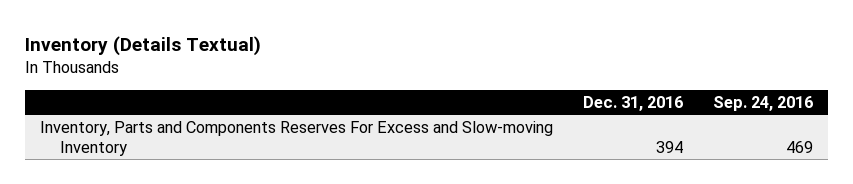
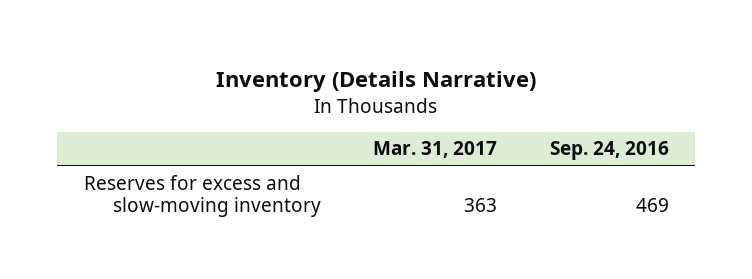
[24,35,261,56] Inventory (Details Textual) -> [216,71,537,93] Inventory (Details Narrative)
[582,96,683,112] Dec. 31, 2016 -> none
none -> [373,141,498,159] Mar. 31, 2017
[39,121,553,157] Inventory, Parts and Components Reserves For Excess and Slow-moving Inventory -> [83,174,321,217] Reserves for excess and slow-moving inventory

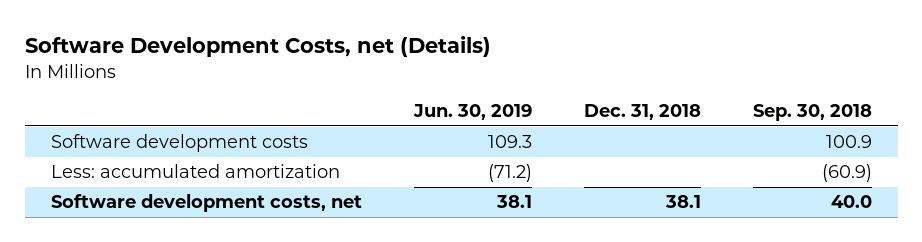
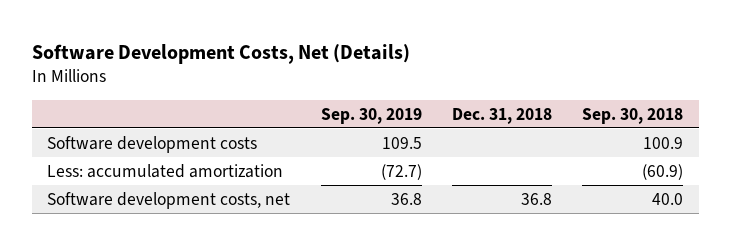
[24,36,491,58] Software Development Costs, net (Details) -> [31,43,410,64] Software Development Costs, Net (Details)
[412,104,532,121] Jun. 30, 2019 -> none
none -> [320,107,422,124] Sep. 30, 2019
[664,195,701,209] 38.1 -> [521,192,553,205] 36.8

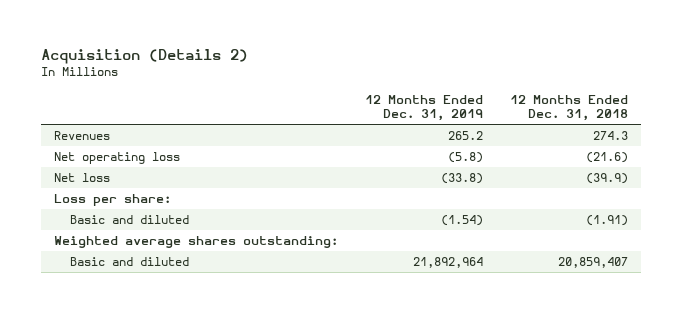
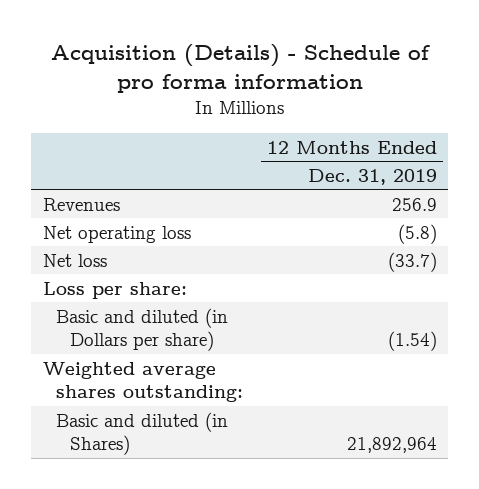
[41,48,249,64] Acquisition (Details 2) -> [50,44,430,94] Acquisition (Details) - Schedule of pro forma information
[509,94,628,122] 12 Months Ended Dec. 31, 2018 -> none
[448,131,484,141] 265.2 -> [391,197,437,211] 256.9
[441,173,484,185] (33.8) -> [387,251,437,272] (33.7)
[70,215,190,225] Basic and diluted -> [56,307,229,351] Basic and diluted (in Dollars per share)
[70,257,190,267] Basic and diluted -> [56,411,229,455] Basic and diluted (in Shares)

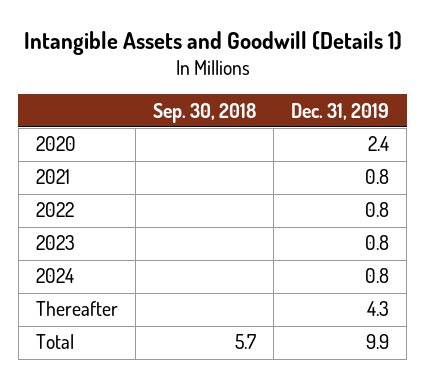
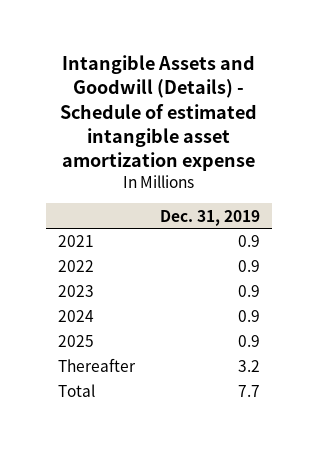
[23,30,402,55] Intangible Assets and Goodwill (Details 1) -> [60,55,258,171] Intangible Assets and Goodwill (Details) - Schedule of estimated intangible asset amortization expense
[153,102,257,123] Sep. 30, 2018 -> none
[36,136,77,152] 2020 -> none
[365,169,390,185] 0.8 -> [238,235,261,248] 0.9
[365,202,390,218] 0.8 -> [238,260,261,273] 0.9
[365,235,390,251] 0.8 -> [238,285,261,298] 0.9
[365,268,390,284] 0.8 -> [238,310,261,323] 0.9
none -> [58,335,95,348] 2025
[367,301,390,317] 4.3 -> [238,360,261,373] 3.2
[366,334,390,350] 9.9 -> [238,385,261,398] 7.7

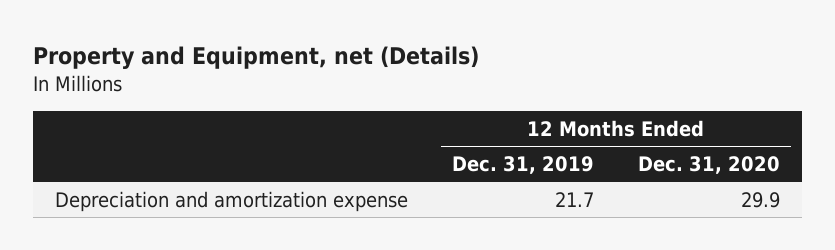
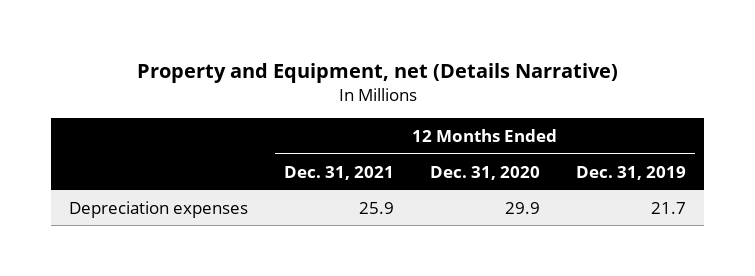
[33,46,480,70] Property and Equipment, net (Details) -> [136,63,618,84] Property and Equipment, net (Details Narrative)
none -> [284,165,395,180] Dec. 31, 2021
[55,190,409,212] Depreciation and amortization expense -> [69,200,249,218] Depreciation expenses

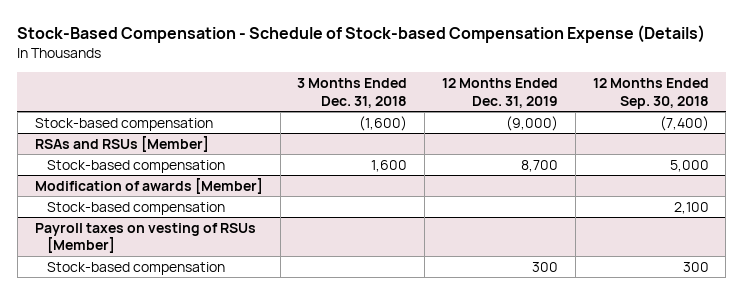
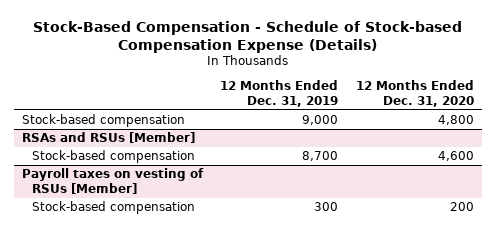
[297,78,408,108] 3 Months Ended Dec. 31, 2018 -> none
[592,78,709,109] 12 Months Ended Sep. 30, 2018 -> none
none -> [355,80,474,107] 12 Months Ended Dec. 31, 2020
[505,115,558,131] (9,000) -> [302,115,339,126] 9,000
[34,177,263,194] Modification of awards [Member] -> none
[47,201,226,215] Stock-based compensation -> none

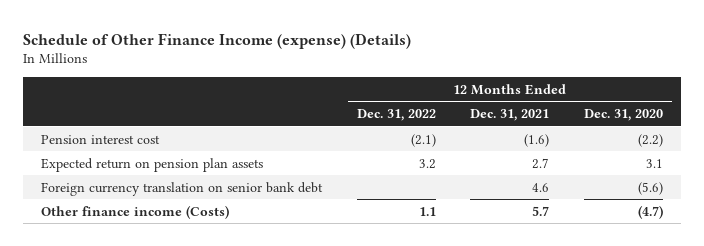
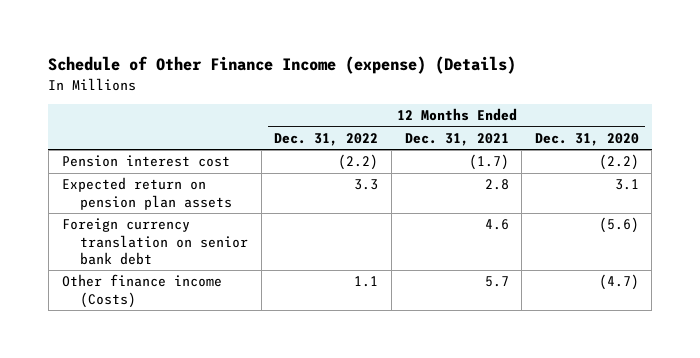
[410,133,436,147] (2.1) -> [338,154,379,171] (2.2)
[524,133,550,147] (1.6) -> [468,154,509,171] (1.7)
[418,158,436,169] 3.2 -> [354,179,379,191] 3.3
[532,157,550,169] 2.7 -> [484,179,509,191] 2.8

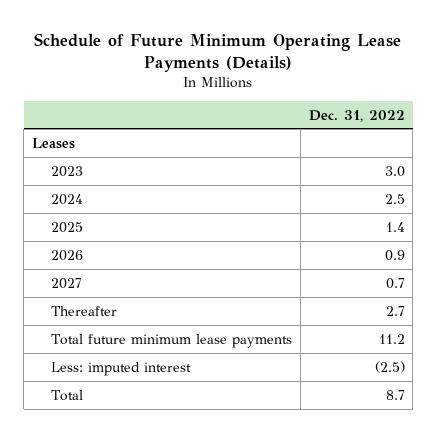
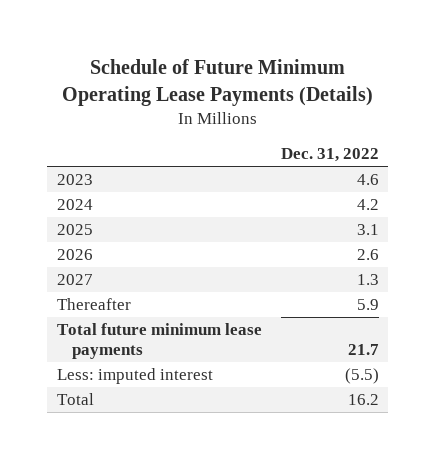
[31,137,75,149] Leases -> none
[384,165,405,177] 3.0 -> [356,174,379,186] 4.6
[384,193,405,204] 2.5 -> [356,199,379,211] 4.2
[385,221,405,232] 1.4 -> [356,224,379,236] 3.1
[384,249,405,261] 0.9 -> [356,249,379,261] 2.6
[385,277,405,289] 0.7 -> [356,274,379,286] 1.3
[385,305,405,316] 2.7 -> [356,299,379,311] 5.9
[378,333,405,344] 11.2 -> [347,344,379,356] 21.7
[374,360,405,373] (2.5) -> [344,368,379,385] (5.5)
[385,389,405,400] 8.7 -> [347,394,379,406] 16.2

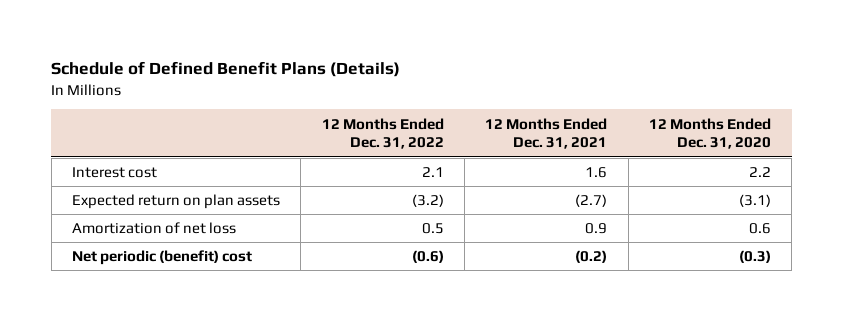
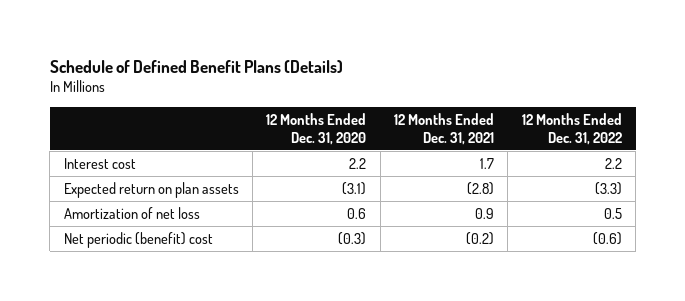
[421,167,444,178] 2.1 -> [604,157,622,169] 2.2
[585,167,608,179] 1.6 -> [480,157,495,169] 1.7
[411,194,444,208] (3.2) -> [594,181,622,195] (3.3)
[575,194,608,208] (2.7) -> [467,181,495,195] (2.8)

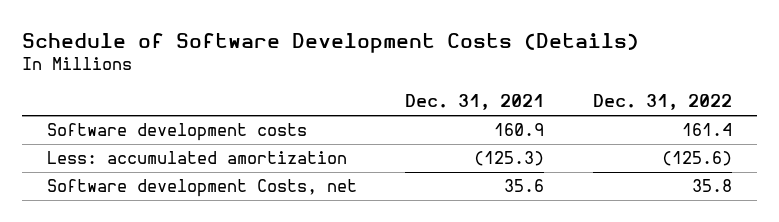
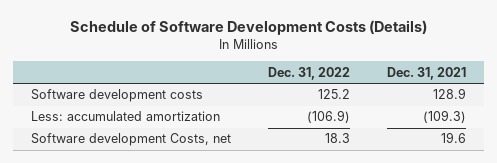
[494,123,545,137] 160.9 -> [432,88,466,100] 128.9
[682,123,733,137] 161.4 -> [318,89,351,100] 125.2
[474,151,545,167] (125.3) -> [422,110,466,124] (109.3)
[662,151,733,167] (125.6) -> [307,110,351,124] (106.9)
[504,179,545,193] 35.6 -> [440,132,466,144] 19.6
[692,179,733,193] 35.8 -> [325,133,351,144] 18.3

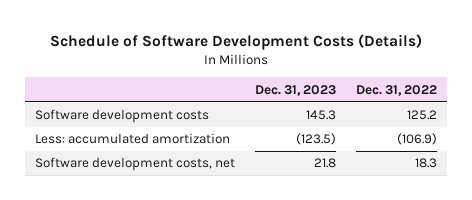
[386,66,466,80] Dec. 31, 2021 -> none
none -> [254,84,336,96] Dec. 31, 2023
[31,133,232,147] Software development Costs, net -> [34,157,235,172] Software development costs, net

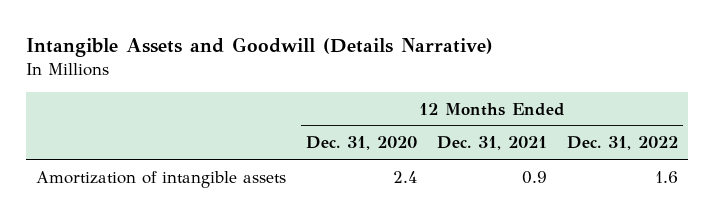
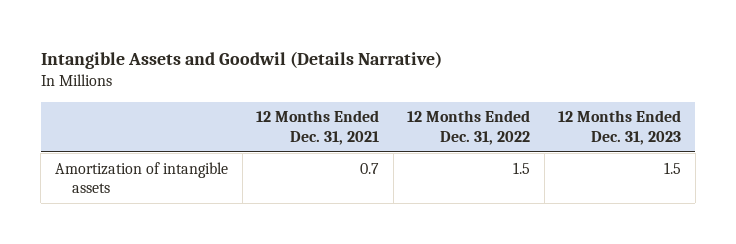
[25,37,493,58] Intangible Assets and Goodwill (Details Narrative) -> [40,51,442,70] Intangible Assets and Goodwil (Details Narrative)
[305,136,417,151] Dec. 31, 2020 -> none
none -> [558,110,682,145] 12 Months Ended Dec. 31, 2023
[521,170,547,184] 0.9 -> [360,162,380,174] 0.7
[654,170,678,183] 1.6 -> [513,161,531,174] 1.5

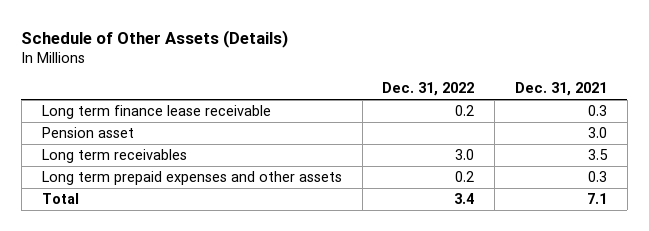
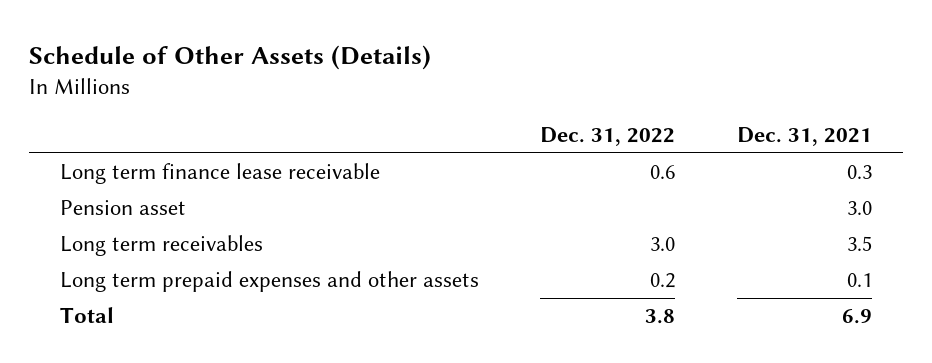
[455,105,475,117] 0.2 -> [650,165,676,180] 0.6
[588,171,608,183] 0.3 -> [847,273,873,288] 0.1
[454,193,475,205] 3.4 -> [645,309,676,325] 3.8
[587,193,608,205] 7.1 -> [842,309,873,325] 6.9

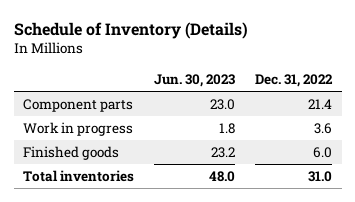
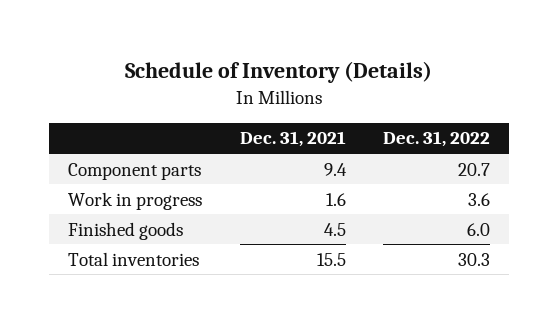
[154,74,236,88] Jun. 30, 2023 -> none
none -> [239,131,346,148] Dec. 31, 2021
[307,98,332,109] 21.4 -> [458,162,491,176] 20.7
[307,170,332,182] 31.0 -> [458,252,491,266] 30.3

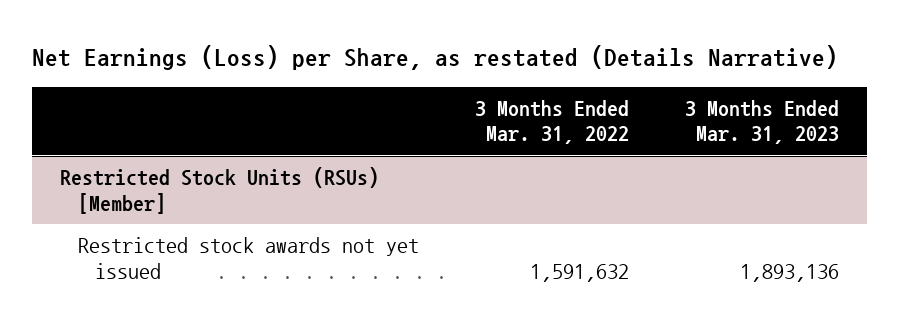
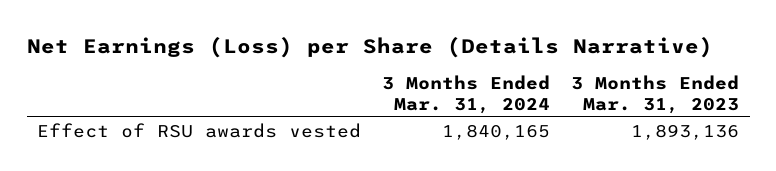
[31,45,838,71] Net Earnings (Loss) per Share, as restated (Details Narrative) -> [26,37,713,59] Net Earnings (Loss) per Share (Details Narrative)
[474,99,629,145] 3 Months Ended Mar. 31, 2022 -> none
none -> [382,74,551,114] 3 Months Ended Mar. 31, 2024
[59,167,379,214] Restricted Stock Units (RSUs) [Member] -> none
[77,237,419,279] Restricted stock awards not yet issued -> [37,122,362,138] Effect of RSU awards vested

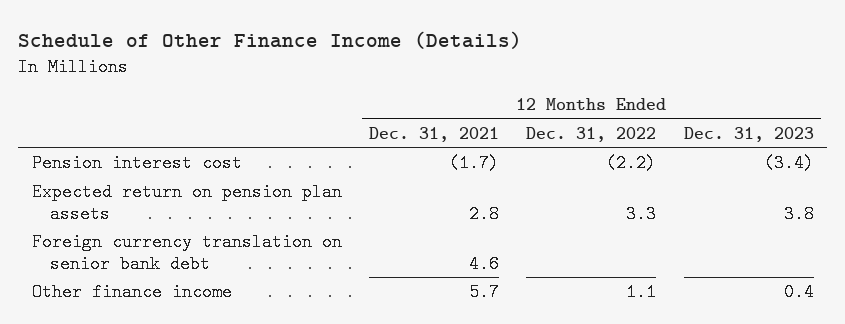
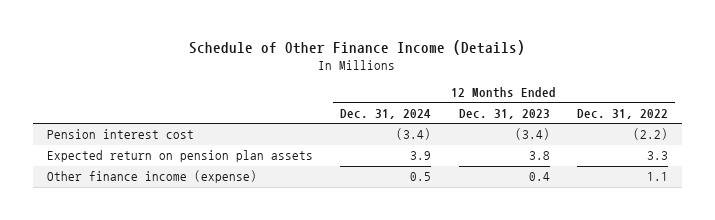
[369,126,500,142] Dec. 31, 2021 -> none
none -> [340,108,432,119] Dec. 31, 2024
[31,232,342,273] Foreign currency translation on senior bank debt -> none
[31,282,232,301] Other finance income -> [46,170,257,184] Other finance income (expense)

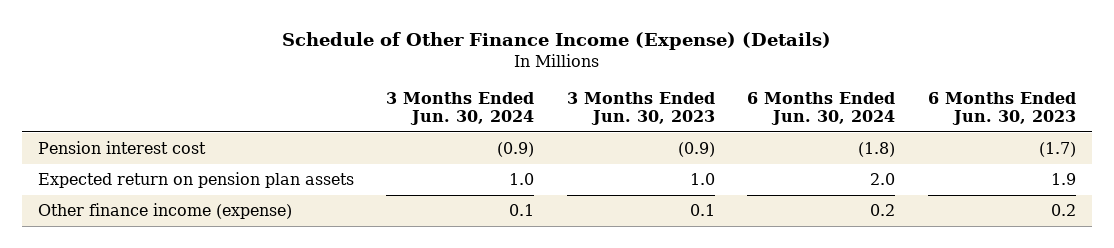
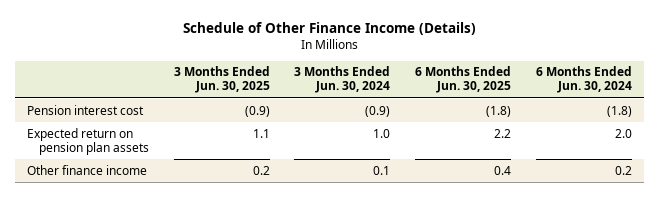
[281,32,831,51] Schedule of Other Finance Income (Expense) (Details) -> [182,22,476,36] Schedule of Other Finance Income (Details)
[566,91,715,126] 3 Months Ended Jun. 30, 2023 -> none
[927,91,1076,126] 6 Months Ended Jun. 30, 2023 -> none
none -> [173,66,270,94] 3 Months Ended Jun. 30, 2025
none -> [415,66,512,94] 6 Months Ended Jun. 30, 2025
[37,203,292,220] Other finance income (expense) -> [27,164,148,175] Other finance income

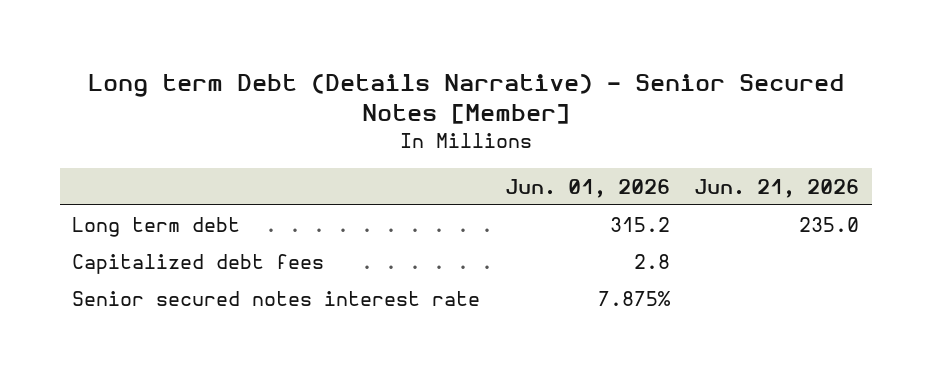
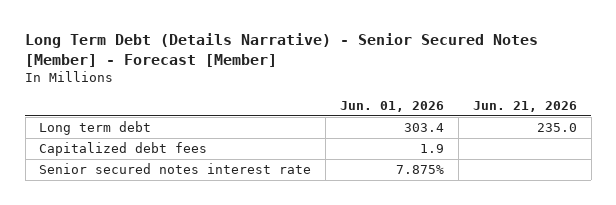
[87,73,844,125] Long term Debt (Details Narrative) - Senior Secured Notes [Member] -> [25,32,539,67] Long Term Debt (Details Narrative) - Senior Secured Notes [Member] - Forecast [Member]
[609,217,670,233] 315.2 -> [404,123,445,133] 303.4
[633,254,670,270] 2.8 -> [420,144,445,154] 1.9

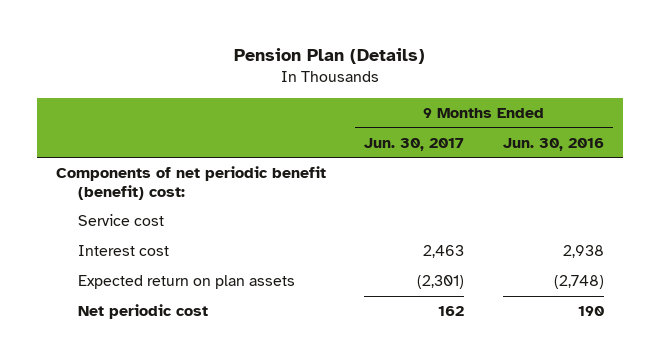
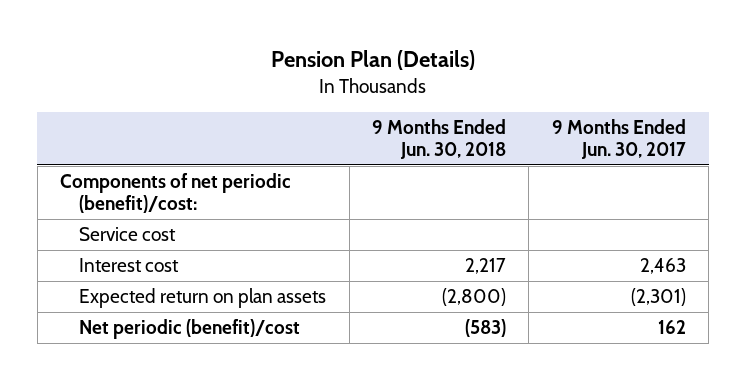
[502,137,604,151] Jun. 30, 2016 -> none
none -> [372,119,507,160] 9 Months Ended Jun. 30, 2018
[55,166,326,200] Components of net periodic benefit (benefit) cost: -> [60,173,292,214] Components of net periodic (benefit)/cost:
[78,304,209,320] Net periodic cost -> [79,319,301,340] Net periodic (benefit)/cost

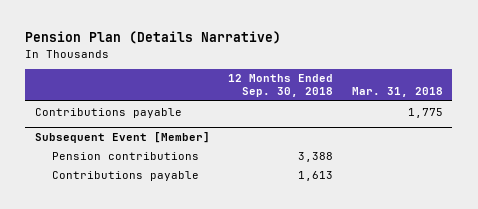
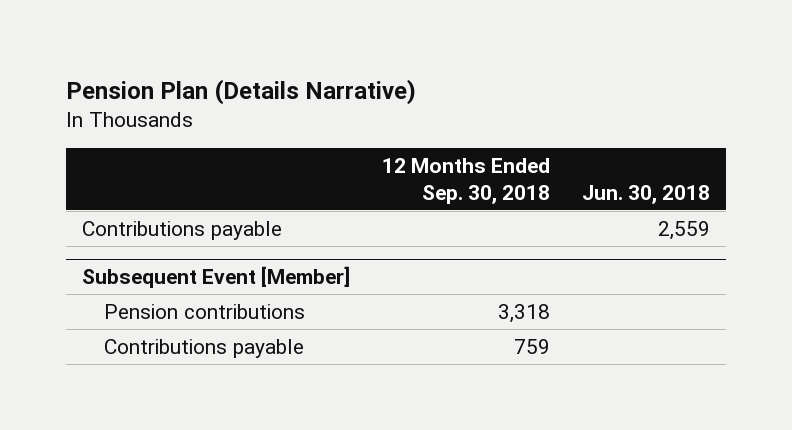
[352,87,444,98] Mar. 31, 2018 -> none
none -> [582,184,711,204] Jun. 30, 2018
[298,151,334,162] 3,388 -> [498,303,551,323] 3,318
[298,170,334,181] 1,613 -> [514,338,551,354] 759

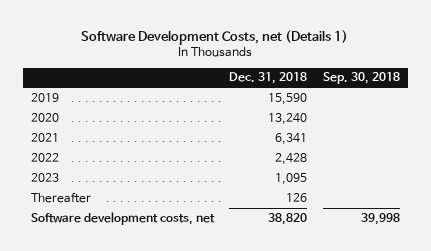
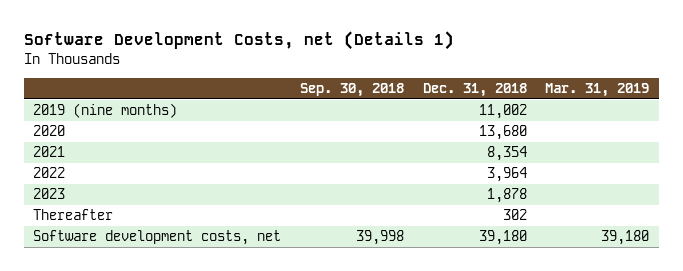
none -> [545,82,650,97] Mar. 31, 2019
[30,92,59,102] 2019 -> [33,103,178,119] 2019 (nine months)
[268,92,308,105] 15,590 -> [478,104,527,120] 11,002
[268,112,308,125] 13,240 -> [478,125,527,141] 13,680
[275,132,308,145] 6,341 -> [486,146,527,162] 8,354
[275,152,308,165] 2,428 -> [486,167,527,183] 3,964
[275,172,308,185] 1,095 -> [486,188,527,204] 1,878
[286,192,308,202] 126 -> [502,209,527,221] 302
[268,212,308,225] 38,820 -> [478,230,527,246] 39,180

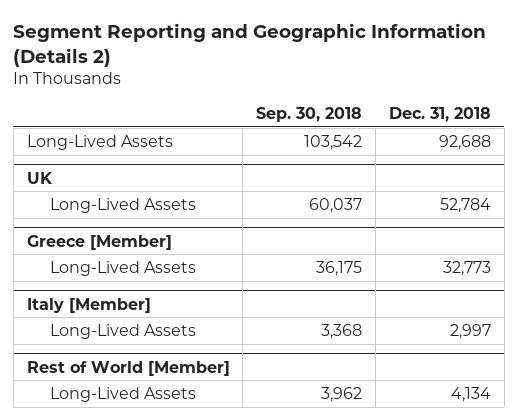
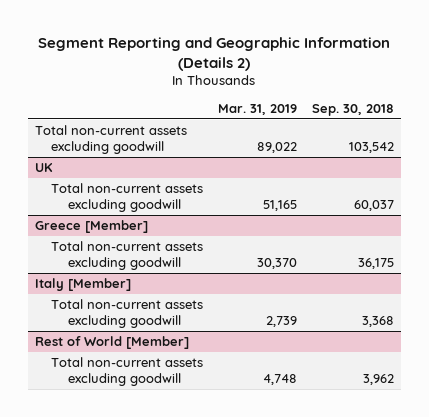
[388,107,491,123] Dec. 31, 2018 -> none
none -> [218,103,298,115] Mar. 31, 2019
[26,134,173,150] Long-Lived Assets -> [35,125,188,155] Total non-current assets excluding goodwill
[50,197,197,213] Long-Lived Assets -> [51,183,204,213] Total non-current assets excluding goodwill
[50,260,197,276] Long-Lived Assets -> [51,241,204,271] Total non-current assets excluding goodwill
[50,323,197,339] Long-Lived Assets -> [51,299,204,329] Total non-current assets excluding goodwill
[50,386,197,402] Long-Lived Assets -> [51,357,204,387] Total non-current assets excluding goodwill

